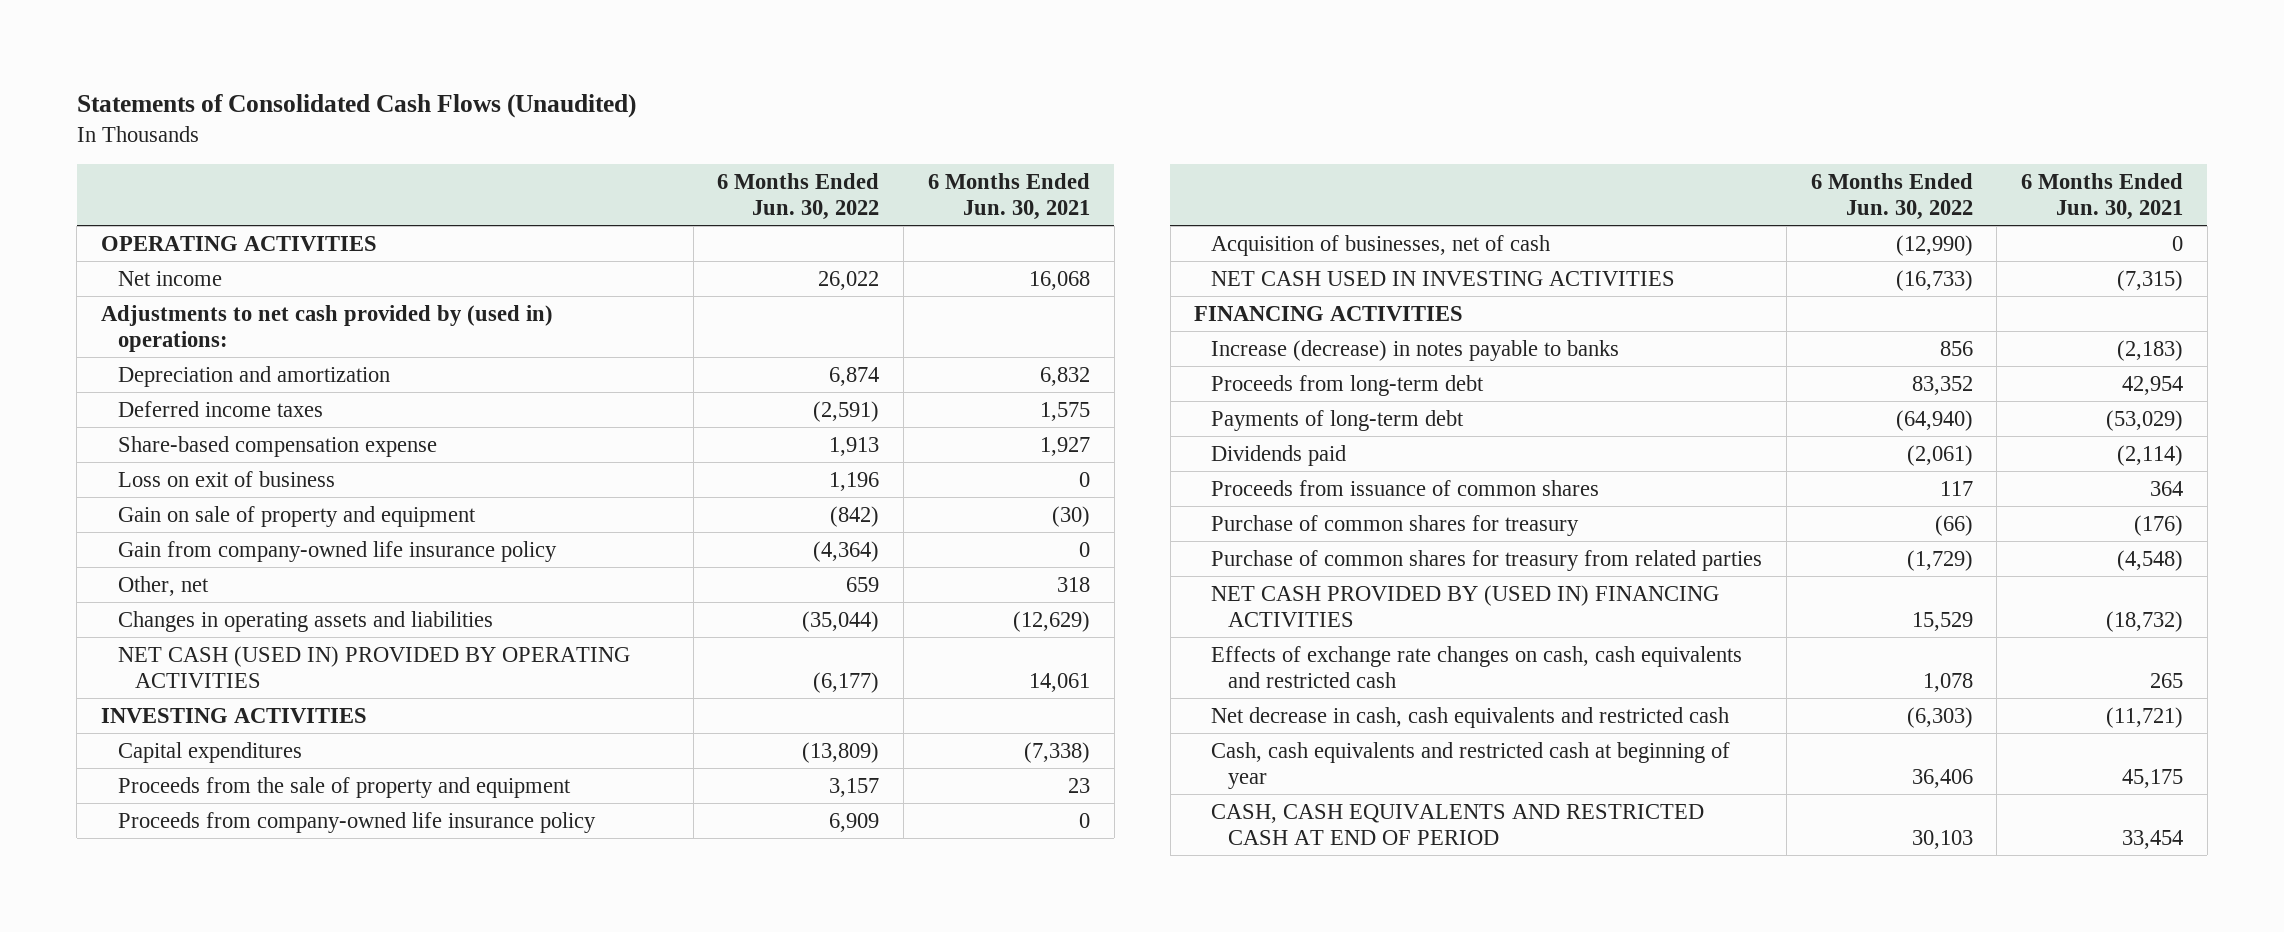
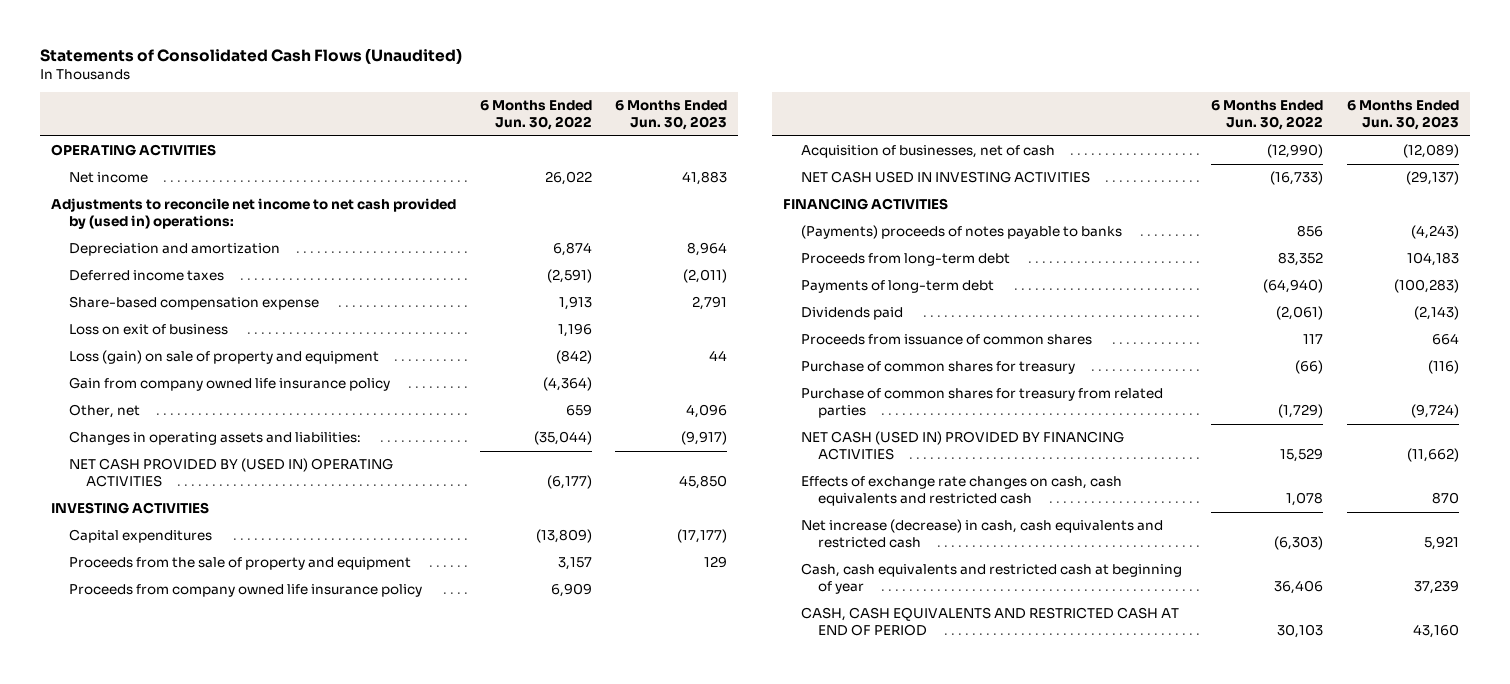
[928,172,1091,221] 6 Months Ended Jun. 30, 2021 -> none
none -> [614,100,727,130] 6 Months Ended Jun. 30, 2023
[101,304,554,352] Adjustments to net cash provided by (used in) operations: -> [51,198,457,230] Adjustments to reconcile net income to net cash provided by (used in) operations:
[117,505,476,527] Gain on sale of property and equipment -> [68,350,379,365] Loss (gain) on sale of property and equipment
[117,540,557,562] Gain from company-owned life insurance policy -> [68,377,390,392] Gain from company owned life insurance policy
[117,610,493,632] Changes in operating assets and liabilities -> [68,431,361,446] Changes in operating assets and liabilities:
[117,645,630,688] NET CASH (USED IN) PROVIDED BY OPERATING ACTIVITIES -> [68,458,393,488] NET CASH PROVIDED BY (USED IN) OPERATING ACTIVITIES
[117,811,596,833] Proceeds from company-owned life insurance policy -> [68,584,422,598] Proceeds from company owned life insurance policy
[1211,339,1620,361] Increase (decrease) in notes payable to banks -> [800,225,1122,240] (Payments) proceeds of notes payable to banks
[1211,584,1720,627] NET CASH PROVIDED BY (USED IN) FINANCING ACTIVITIES -> [800,431,1124,461] NET CASH (USED IN) PROVIDED BY FINANCING ACTIVITIES
[1211,706,1730,728] Net decrease in cash, cash equivalents and restricted cash -> [800,519,1163,549] Net increase (decrease) in cash, cash equivalents and restricted cash

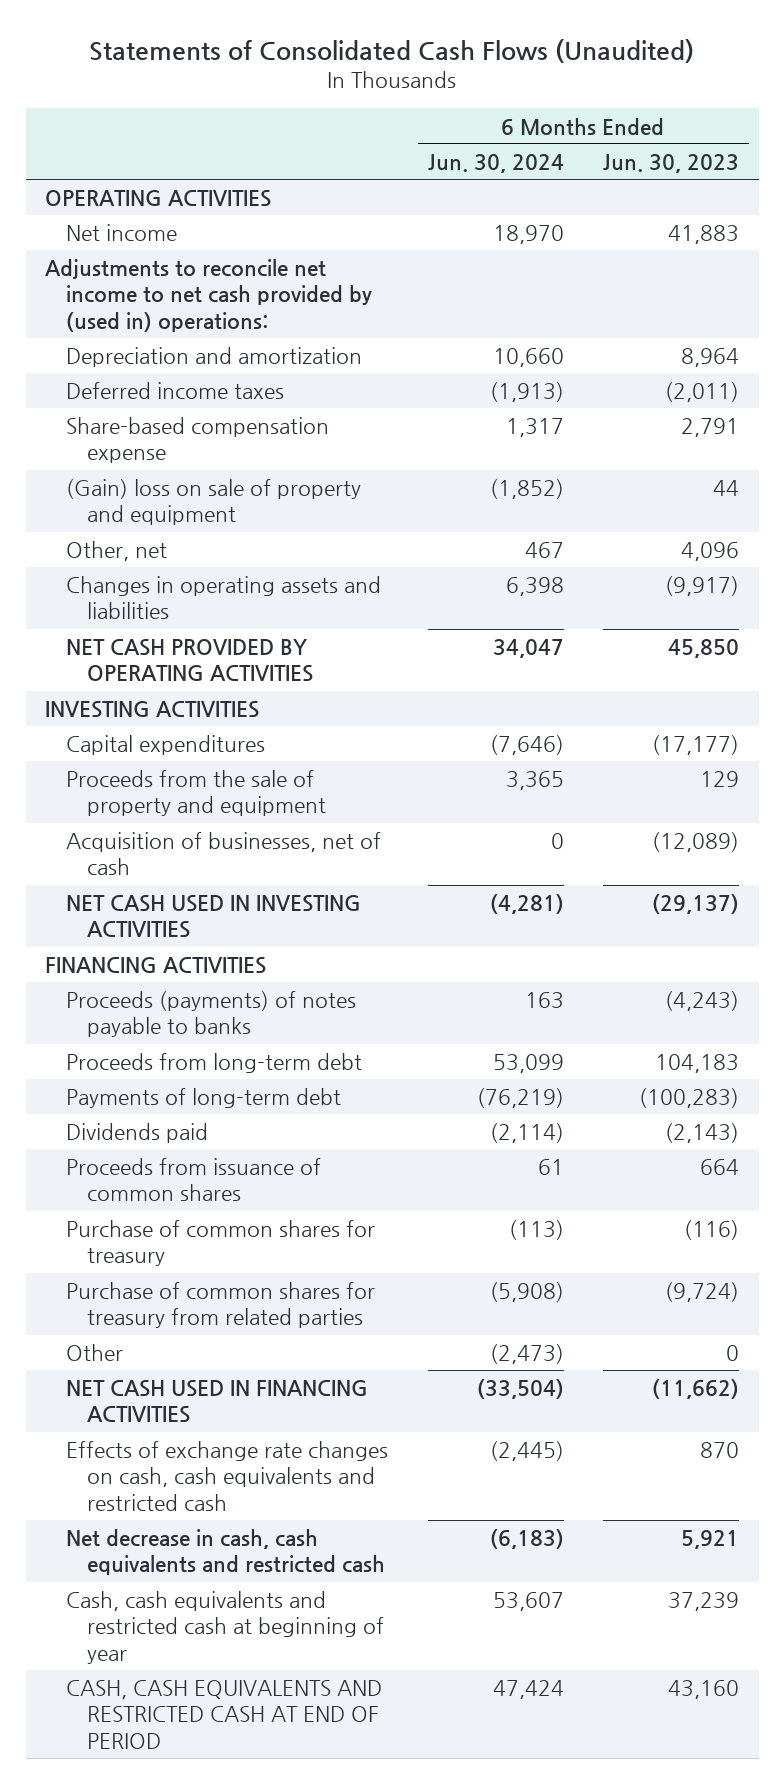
[479,100,592,130] 6 Months Ended Jun. 30, 2022 -> none
none -> [427,154,564,174] Jun. 30, 2024
[68,324,228,336] Loss on exit of business -> none
[68,377,390,392] Gain from company owned life insurance policy -> none
[68,350,379,365] Loss (gain) on sale of property and equipment -> [66,479,362,526] (Gain) loss on sale of property and equipment
[68,431,361,446] Changes in operating assets and liabilities: -> [66,576,382,620] Changes in operating assets and liabilities
[68,458,393,488] NET CASH PROVIDED BY (USED IN) OPERATING ACTIVITIES -> [66,639,313,683] NET CASH PROVIDED BY OPERATING ACTIVITIES
[68,584,422,598] Proceeds from company owned life insurance policy -> none
[800,225,1122,240] (Payments) proceeds of notes payable to banks -> [66,991,357,1038] Proceeds (payments) of notes payable to banks
none -> [66,1344,124,1362] Other
[800,431,1124,461] NET CASH (USED IN) PROVIDED BY FINANCING ACTIVITIES -> [66,1380,369,1424] NET CASH USED IN FINANCING ACTIVITIES
[800,519,1163,549] Net increase (decrease) in cash, cash equivalents and restricted cash -> [66,1529,385,1576] Net decrease in cash, cash equivalents and restricted cash

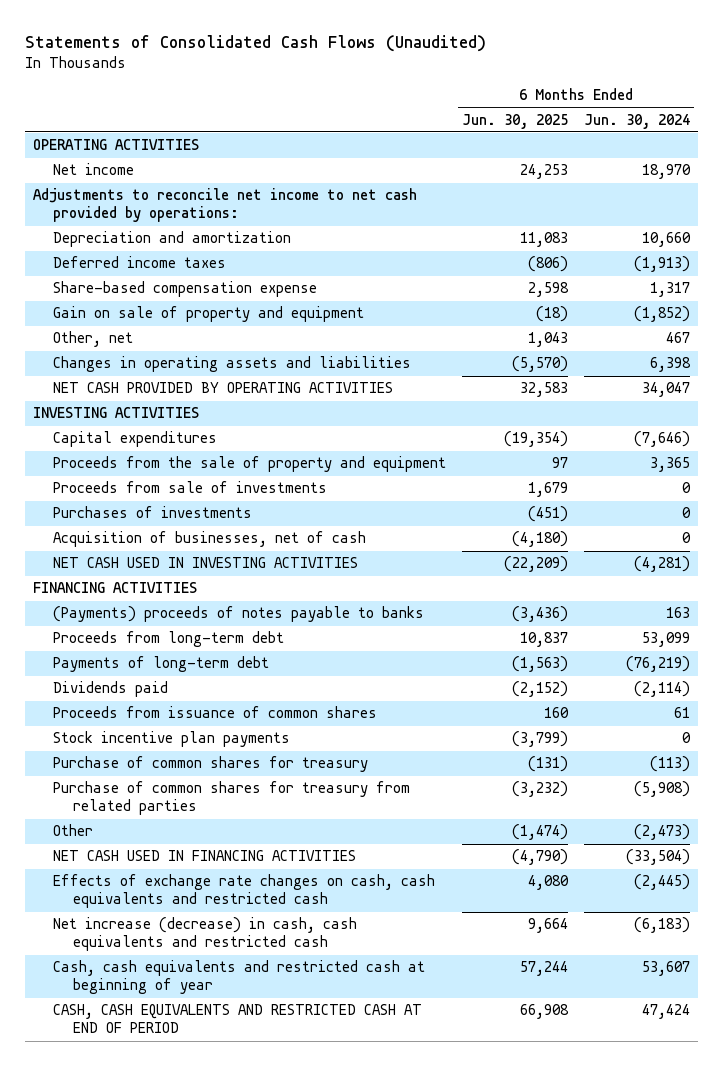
[602,154,739,174] Jun. 30, 2023 -> none
none -> [462,113,569,129] Jun. 30, 2025
[45,259,373,332] Adjustments to reconcile net income to net cash provided by (used in) operations: -> [32,188,417,223] Adjustments to reconcile net income to net cash provided by operations:
[66,479,362,526] (Gain) loss on sale of property and equipment -> [52,306,364,323] Gain on sale of property and equipment
none -> [52,481,327,494] Proceeds from sale of investments
none -> [52,506,252,519] Purchases of investments
[66,991,357,1038] Proceeds (payments) of notes payable to banks -> [52,606,424,623] (Payments) proceeds of notes payable to banks
none -> [52,731,290,748] Stock incentive plan payments
[66,1529,385,1576] Net decrease in cash, cash equivalents and restricted cash -> [52,917,357,952] Net increase (decrease) in cash, cash equivalents and restricted cash

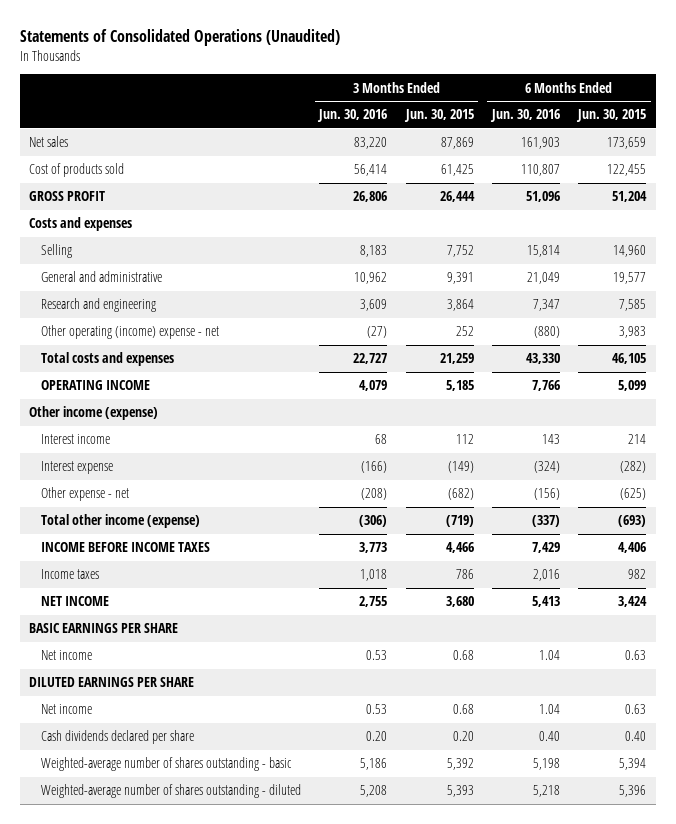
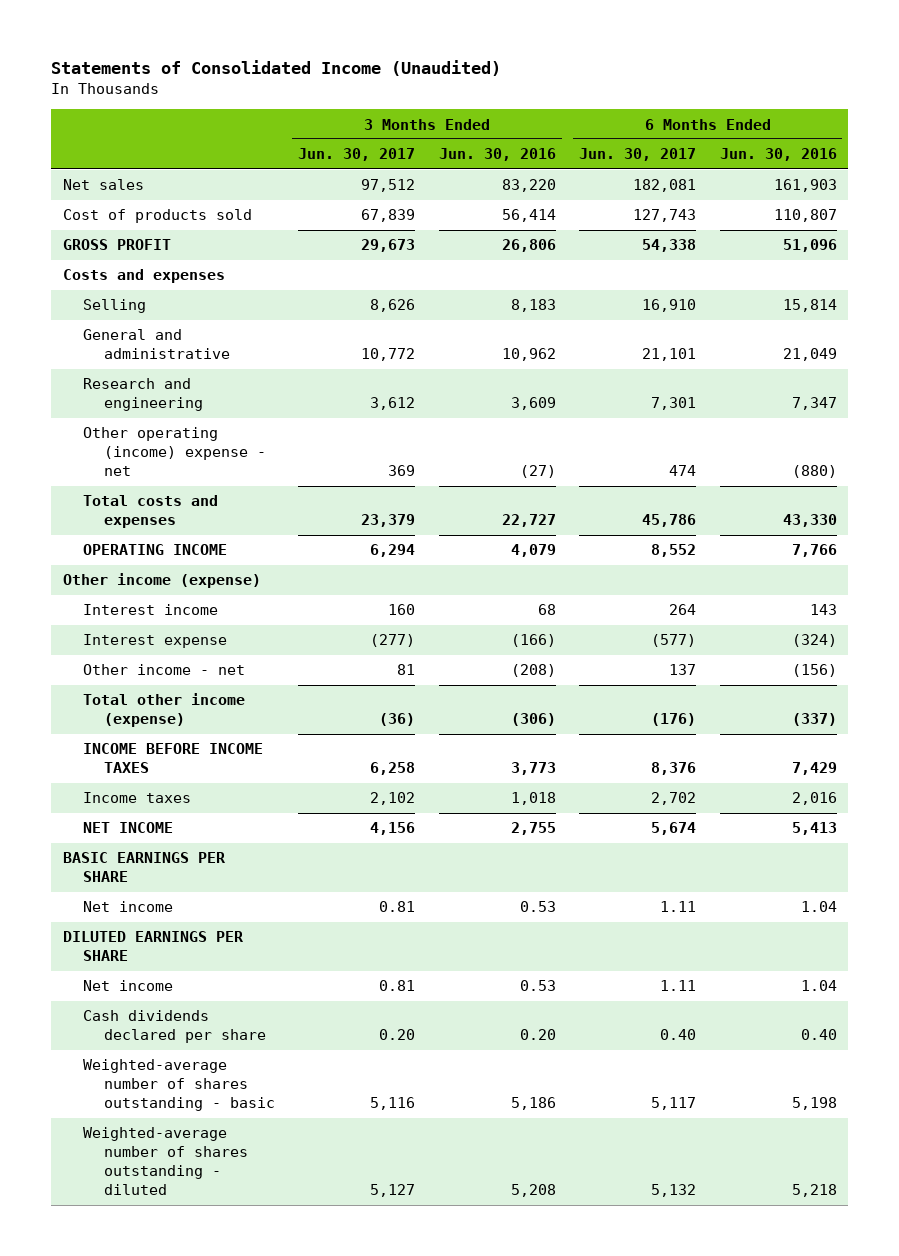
[20,28,341,46] Statements of Consolidated Operations (Unaudited) -> [51,60,502,77] Statements of Consolidated Income (Unaudited)
[403,109,474,123] Jun. 30, 2015 -> none
[576,109,647,123] Jun. 30, 2015 -> none
none -> [298,148,416,162] Jun. 30, 2017
none -> [579,148,697,162] Jun. 30, 2017
[41,487,130,502] Other expense - net -> [83,664,246,676] Other income - net

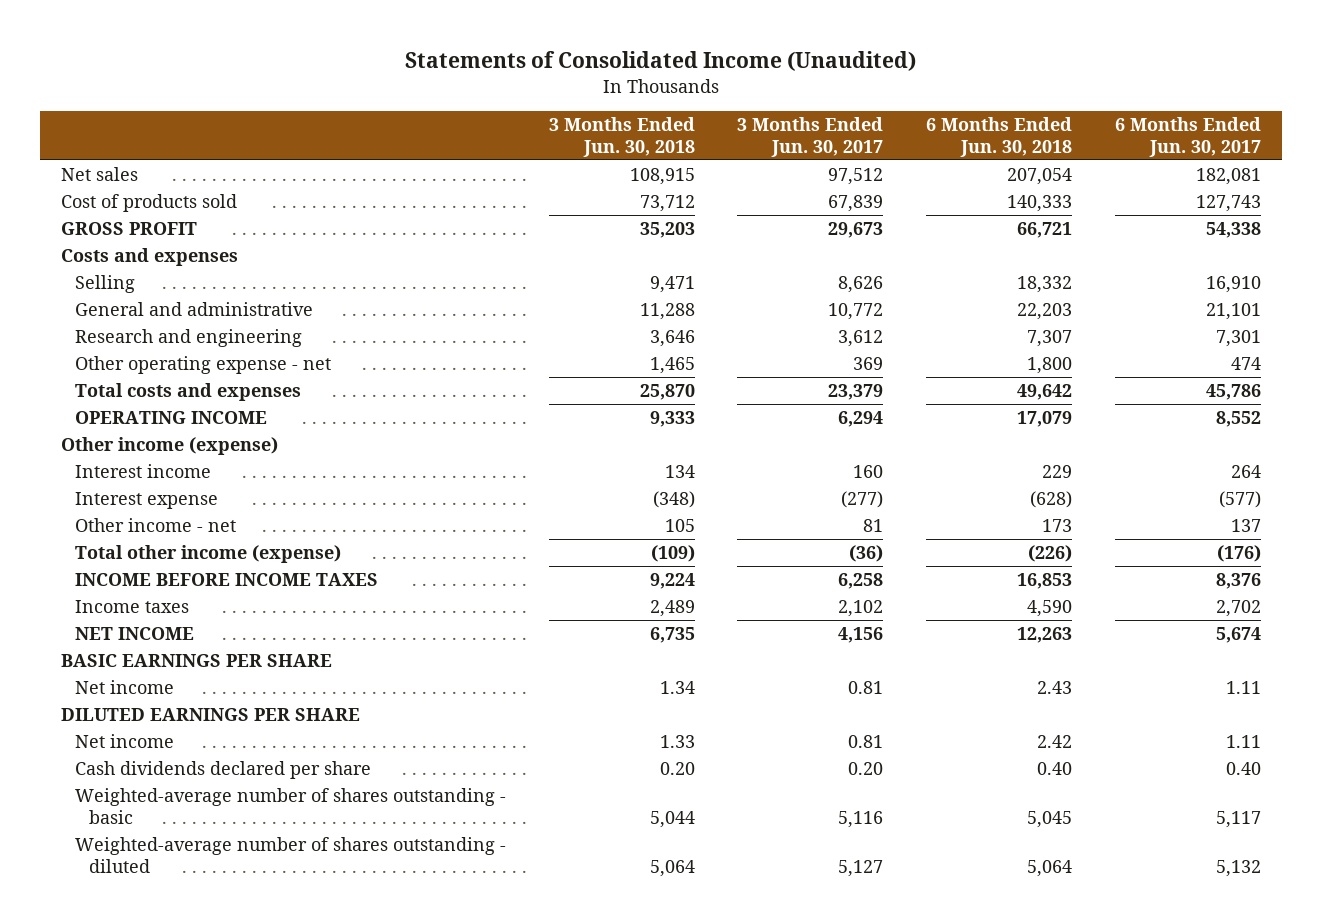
[438,148,556,162] Jun. 30, 2016 -> none
[719,148,837,162] Jun. 30, 2016 -> none
none -> [548,116,695,157] 3 Months Ended Jun. 30, 2018
none -> [925,116,1072,157] 6 Months Ended Jun. 30, 2018
[83,427,266,477] Other operating (income) expense - net -> [75,356,332,375] Other operating expense - net

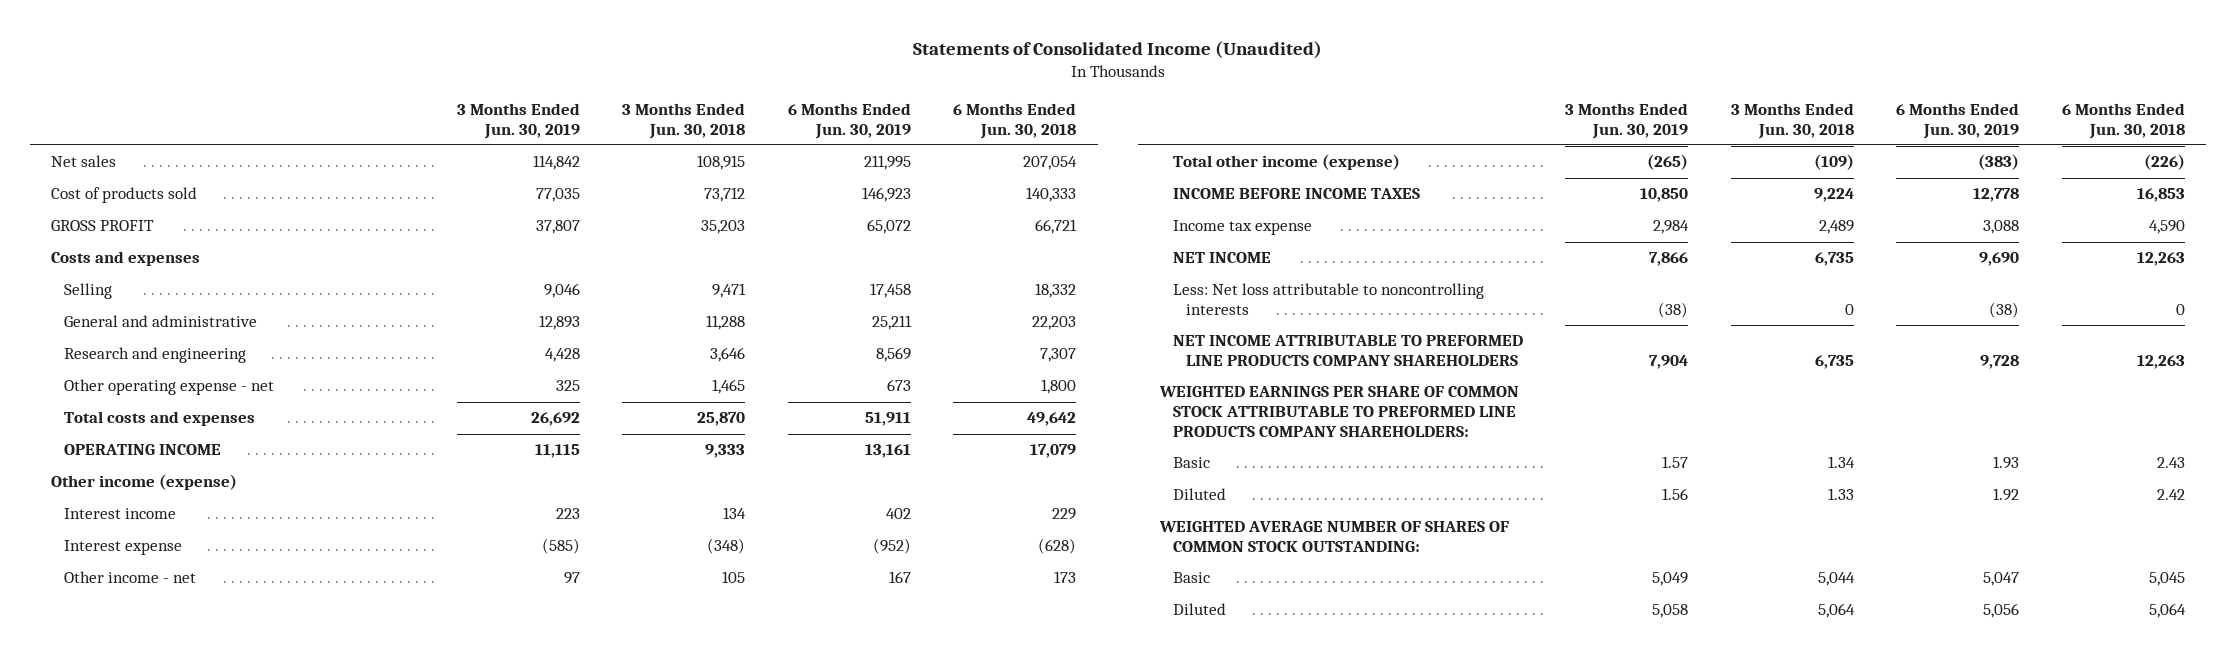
[737,116,884,157] 3 Months Ended Jun. 30, 2017 -> none
[1114,116,1261,157] 6 Months Ended Jun. 30, 2017 -> none
none -> [456,102,580,139] 3 Months Ended Jun. 30, 2019
none -> [787,102,911,139] 6 Months Ended Jun. 30, 2019
[75,600,190,614] Income taxes -> [1172,220,1312,236] Income tax expense
[61,654,333,668] BASIC EARNINGS PER SHARE -> none
[61,708,361,722] DILUTED EARNINGS PER SHARE -> none
[75,761,372,780] Cash dividends declared per share -> none
none -> [1172,283,1484,316] Less: Net loss attributable to noncontrolling interests
none -> [1172,335,1523,367] NET INCOME ATTRIBUTABLE TO PREFORMED LINE PRODUCTS COMPANY SHAREHOLDERS
none -> [1158,386,1519,438] WEIGHTED EARNINGS PER SHARE OF COMMON STOCK ATTRIBUTABLE TO PREFORMED LINE PRODUCTS COMPANY SHAREHOLDERS:
[75,680,175,695] Net income -> [1172,457,1210,469] Basic
[75,734,175,749] Net income -> [1172,488,1226,501] Diluted
none -> [1158,521,1509,553] WEIGHTED AVERAGE NUMBER OF SHARES OF COMMON STOCK OUTSTANDING:
[75,788,507,825] Weighted-average number of shares outstanding - basic -> [1172,572,1210,584] Basic
[75,837,507,874] Weighted-average number of shares outstanding - diluted -> [1172,603,1226,616] Diluted

